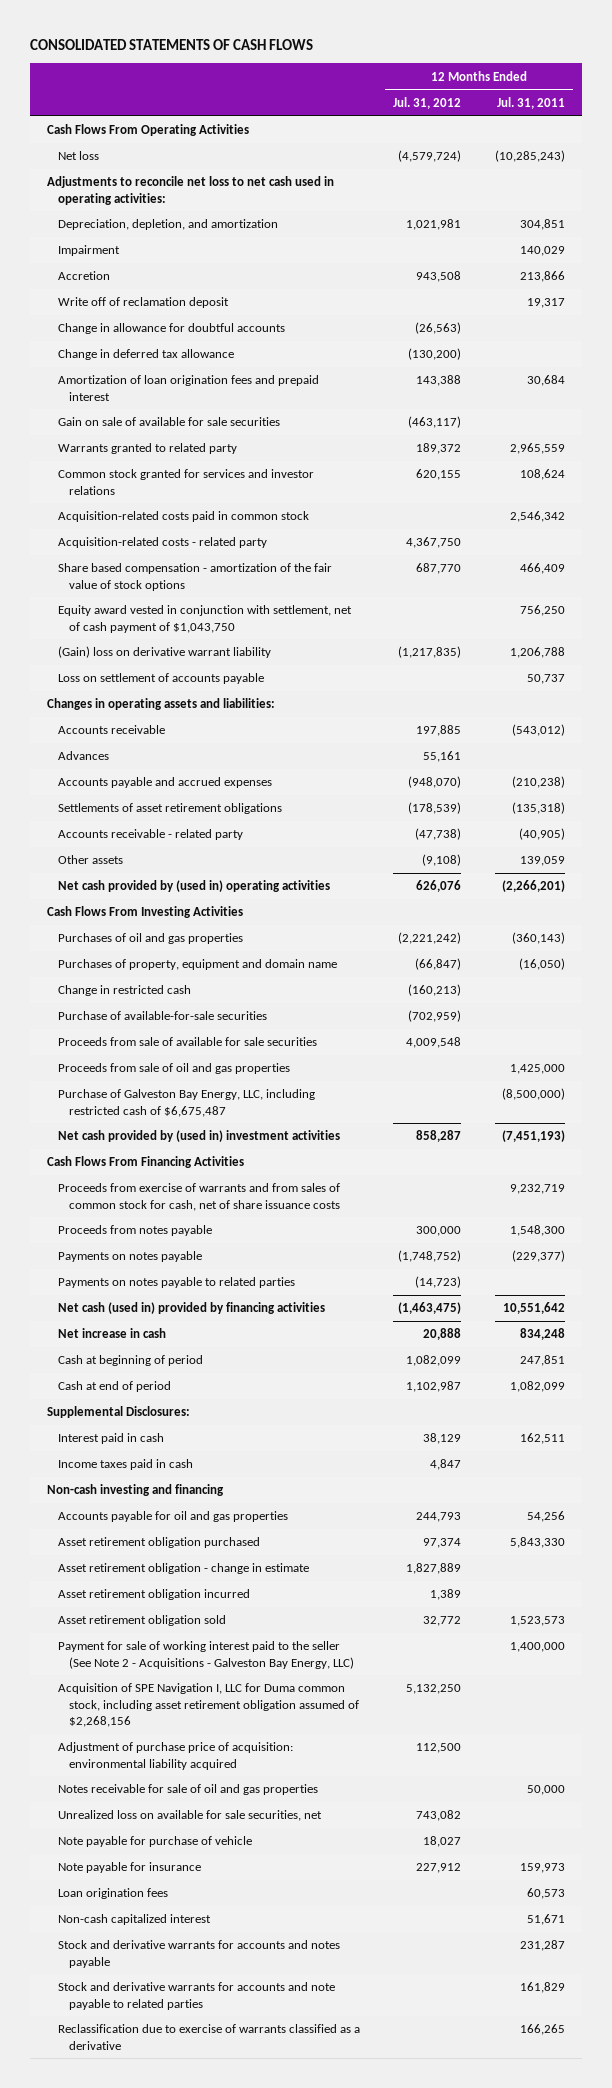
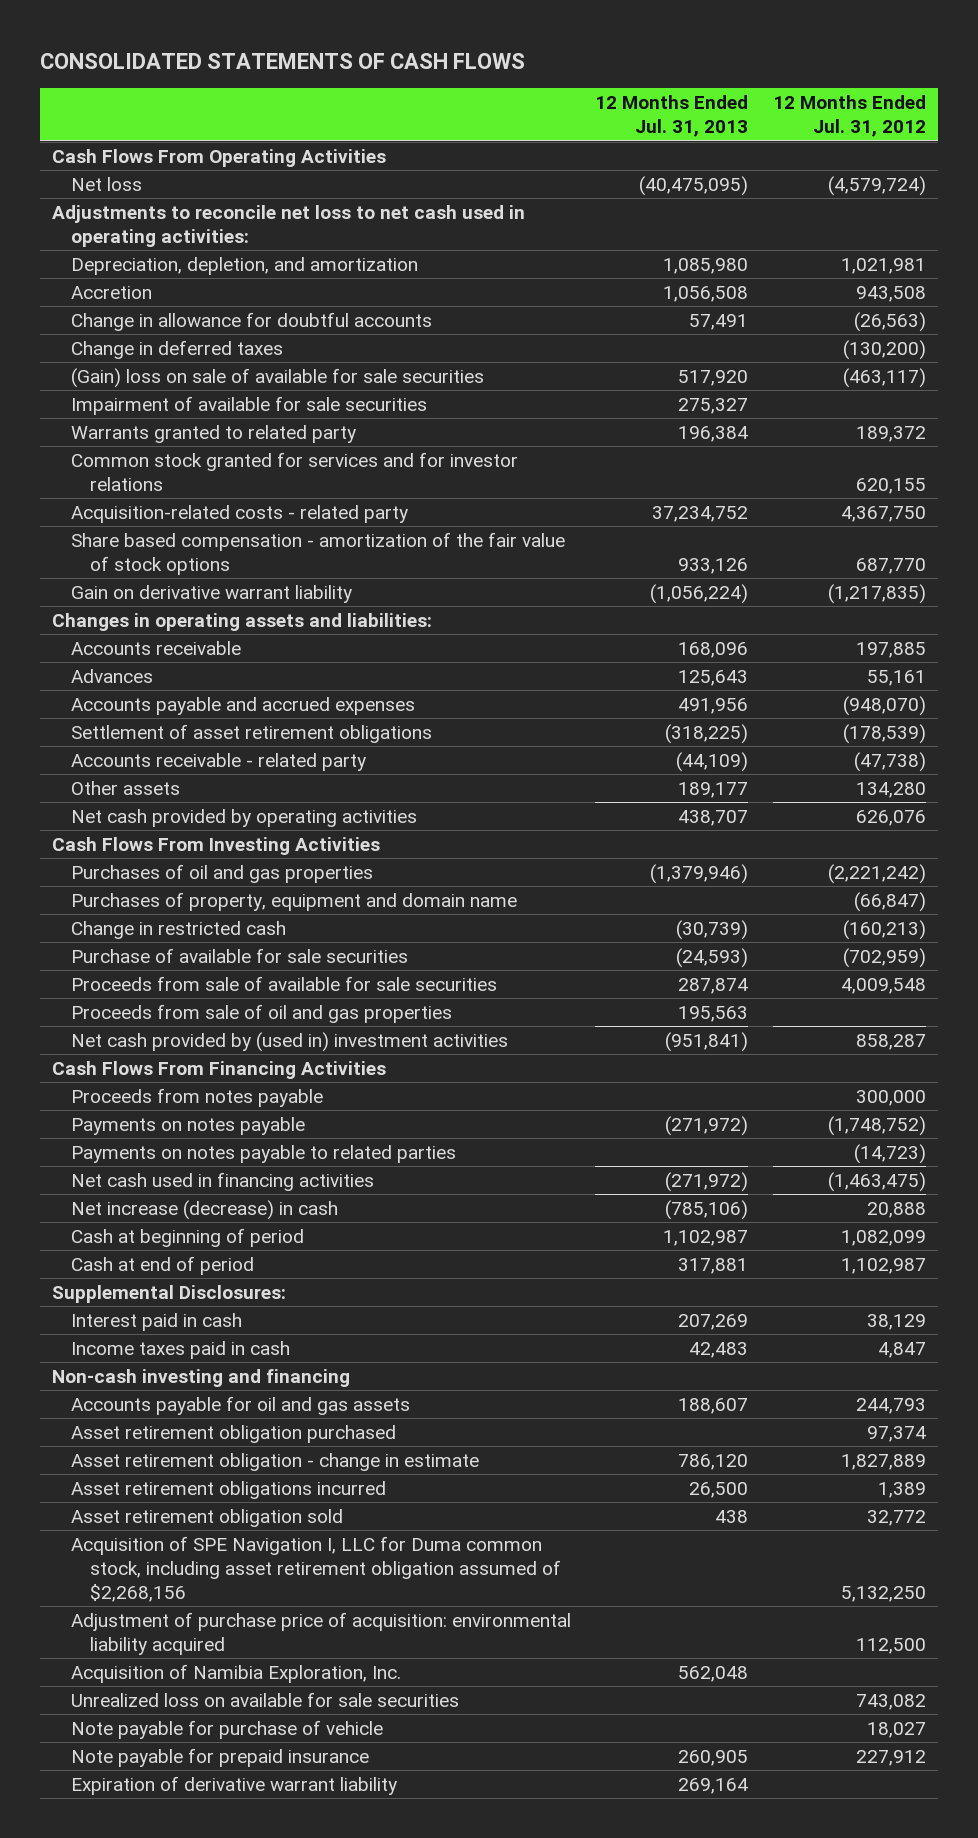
[496,97,565,110] Jul. 31, 2011 -> none
none -> [595,95,749,138] 12 Months Ended Jul. 31, 2013
[57,245,120,257] Impairment -> none
[57,297,229,309] Write off of reclamation deposit -> none
[57,375,319,401] Amortization of loan origination fees and prepaid interest -> none
[57,349,234,361] Change in deferred tax allowance -> [70,339,283,359] Change in deferred taxes
[57,417,280,427] Gain on sale of available for sale securities -> [70,367,484,388] (Gain) loss on sale of available for sale securities
none -> [70,395,427,415] Impairment of available for sale securities
[57,511,309,523] Acquisition-related costs paid in common stock -> none
[57,469,314,495] Common stock granted for services and investor relations -> [70,451,518,491] Common stock granted for services and for investor relations
[57,605,352,633] Equity award vested in conjunction with settlement, net of cash payment of $1,043,750 -> none
[57,673,264,685] Loss on settlement of accounts payable -> none
[57,646,271,659] (Gain) loss on derivative warrant liability -> [70,584,352,603] Gain on derivative warrant liability
[57,803,282,815] Settlements of asset retirement obligations -> [70,723,432,743] Settlement of asset retirement obligations
[422,854,462,867] (9,108) -> [855,781,926,798] 134,280
[57,880,330,893] Net cash provided by (used in) operating activities -> [70,808,417,827] Net cash provided by operating activities
[57,1011,267,1021] Purchase of available-for-sale securities -> [70,947,408,963] Purchase of available for sale securities
[57,1089,315,1117] Purchase of Galveston Bay Energy, LLC, including restricted cash of $6,675,487 -> none
[57,1183,340,1211] Proceeds from exercise of warrants and from sales of common stock for cash, net of share issuance costs -> none
[57,1302,325,1315] Net cash (used in) provided by financing activities -> [70,1171,374,1191] Net cash used in financing activities
[57,1328,166,1339] Net increase in cash -> [70,1199,338,1220] Net increase (decrease) in cash
[57,1511,288,1523] Accounts payable for oil and gas properties -> [70,1395,410,1415] Accounts payable for oil and gas assets
[57,1589,250,1601] Asset retirement obligation incurred -> [70,1480,386,1499] Asset retirement obligations incurred
[57,1641,354,1669] Payment for sale of working interest paid to the seller (See Note 2 - Acquisitions - Galveston Bay Energy, LLC) -> none
[57,1784,318,1796] Notes receivable for sale of oil and gas properties -> none
none -> [70,1663,401,1683] Acquisition of Namibia Exploration, Inc.
[57,1810,322,1822] Unrealized loss on available for sale securities, net -> [70,1691,459,1707] Unrealized loss on available for sale securities
[57,1888,168,1900] Loan origination fees -> none
[57,1914,211,1926] Non-cash capitalized interest -> none
[57,1940,340,1968] Stock and derivative warrants for accounts and notes payable -> none
[57,1982,335,2010] Stock and derivative warrants for accounts and note payable to related parties -> none
[57,2024,360,2050] Reclassification due to exercise of warrants classified as a derivative -> none
[57,1862,201,1874] Note payable for insurance -> [70,1747,369,1767] Note payable for prepaid insurance
none -> [70,1775,397,1795] Expiration of derivative warrant liability

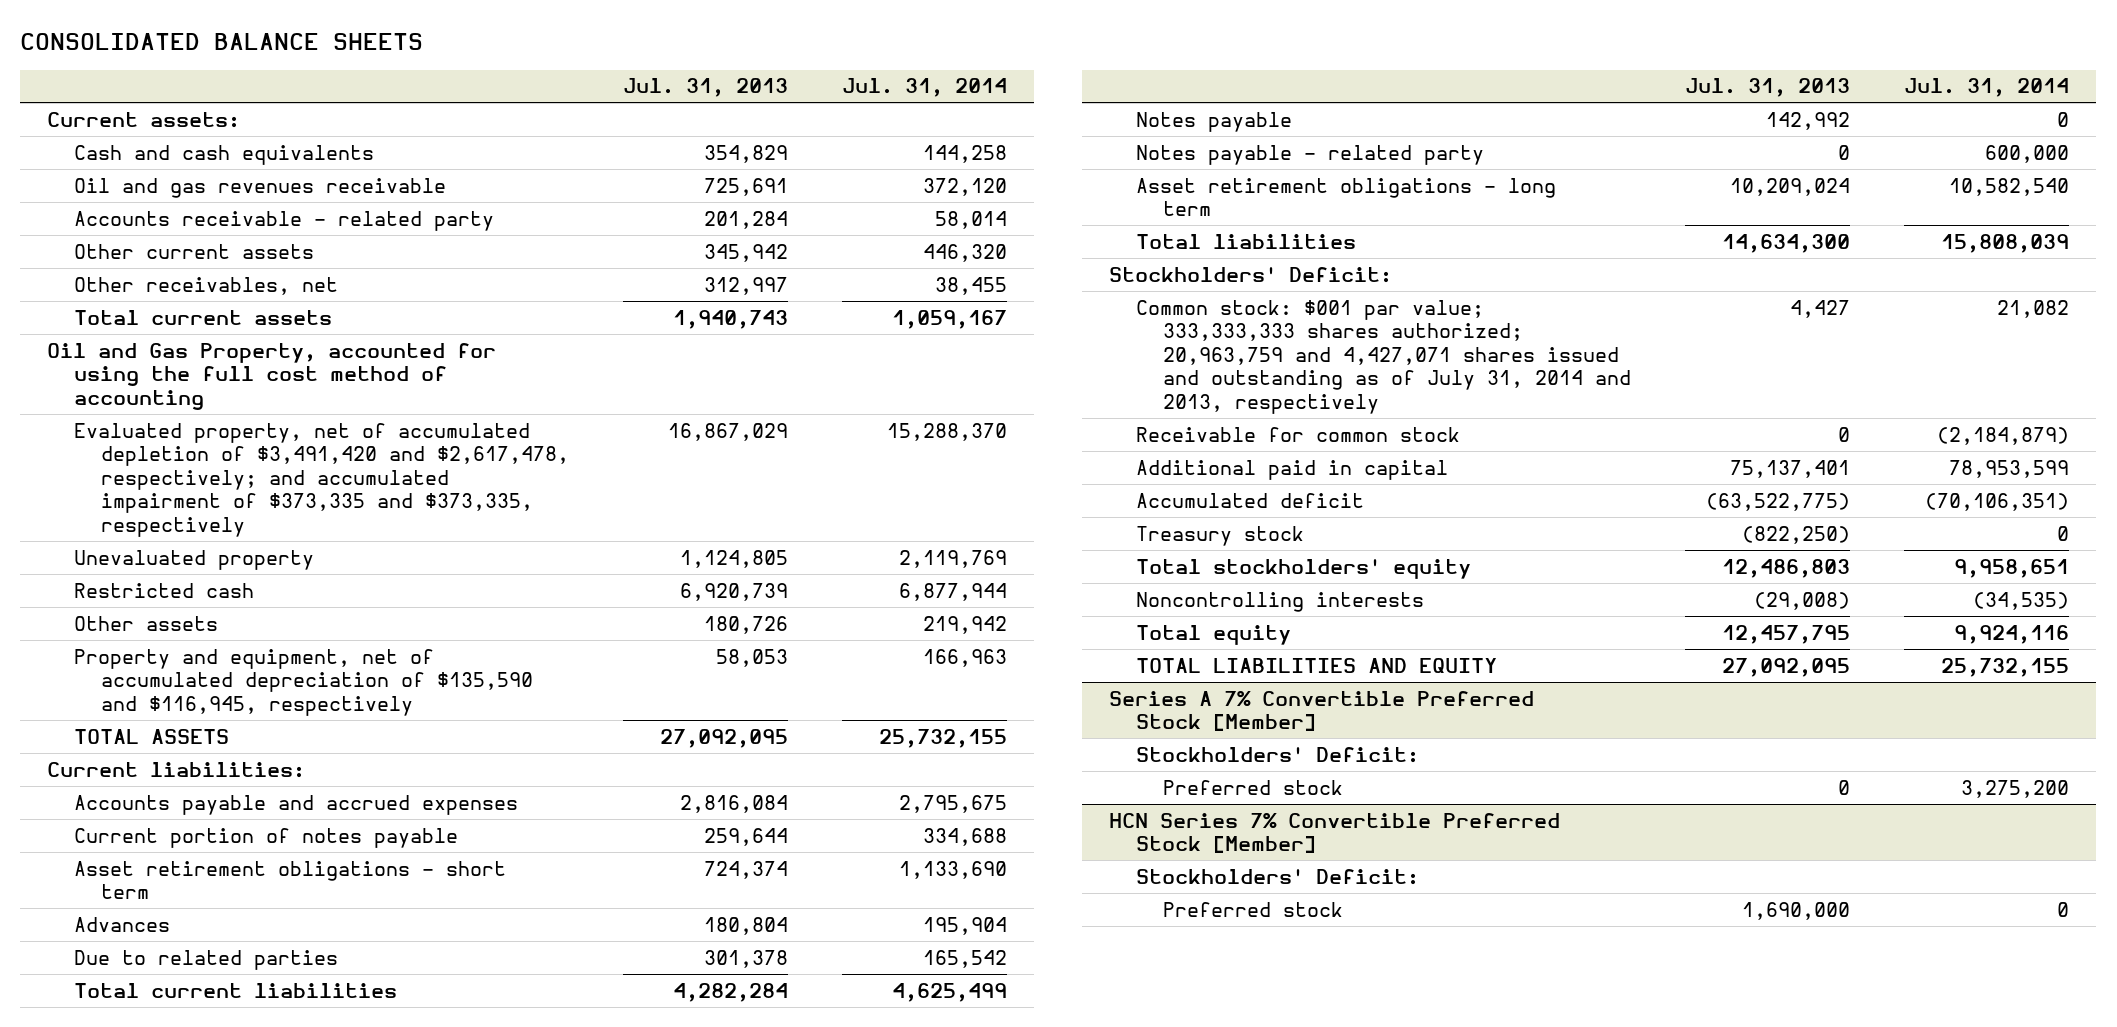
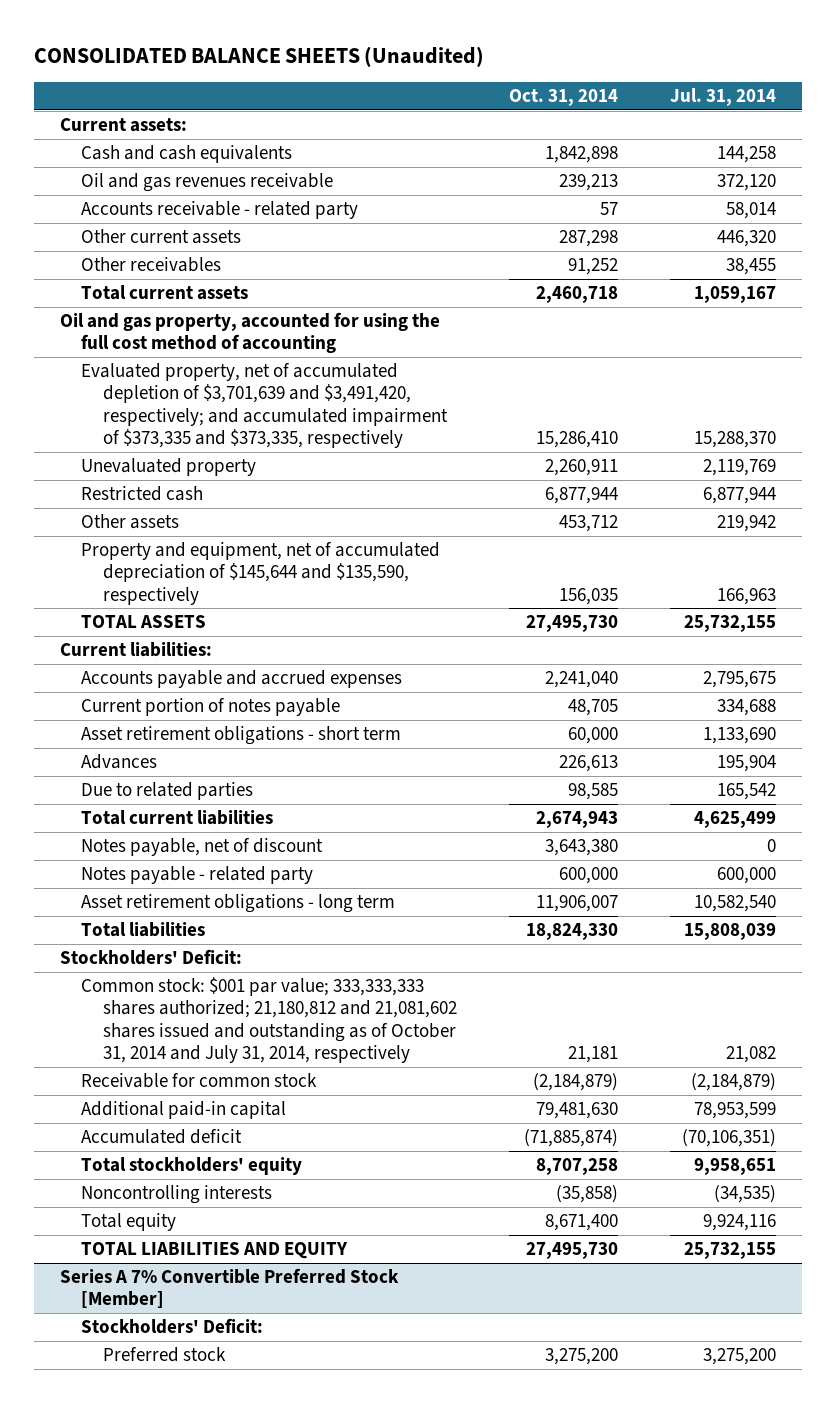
[20,33,424,51] CONSOLIDATED BALANCE SHEETS -> [33,46,484,68] CONSOLIDATED BALANCE SHEETS (Unaudited)
[623,78,789,98] Jul. 31, 2013 -> none
none -> [509,89,619,107] Oct. 31, 2014
[74,276,339,295] Other receivables, net -> [81,257,222,273] Other receivables
[47,342,497,410] Oil and Gas Property, accounted for using the full cost method of accounting -> [59,312,440,354] Oil and gas property, accounted for using the full cost method of accounting
[74,422,570,537] Evaluated property, net of accumulated depletion of $3,491,420 and $2,617,478, respectively; and accumulated impairment of $373,335 and $373,335, respectively -> [81,363,449,448] Evaluated property, net of accumulated depletion of $3,701,639 and $3,491,420, respectively; and accumulated impairment of $373,335 and $373,335, respectively
[74,648,534,716] Property and equipment, net of accumulated depreciation of $135,590 and $116,945, respectively -> [81,542,441,605] Property and equipment, net of accumulated depreciation of $145,644 and $135,590, respectively
[1136,111,1293,132] Notes payable -> [81,838,324,857] Notes payable, net of discount
[1136,299,1632,414] Common stock: $001 par value; 333,333,333 shares authorized; 20,963,759 and 4,427,071 shares issued and outstanding as of July 31, 2014 and 2013, respectively -> [81,977,458,1063] Common stock: $001 par value; 333,333,333 shares authorized; 21,180,812 and 21,081,602 shares issued and outstanding as of October 31, 2014 and July 31, 2014, respectively
[1136,459,1449,480] Additional paid in capital -> [81,1101,287,1120] Additional paid-in capital
[1136,525,1305,546] Treasury stock -> none
[1109,812,1561,854] HCN Series 7% Convertible Preferred Stock [Member] -> none
[1136,868,1420,885] Stockholders' Deficit: -> none
[1163,901,1344,917] Preferred stock -> none

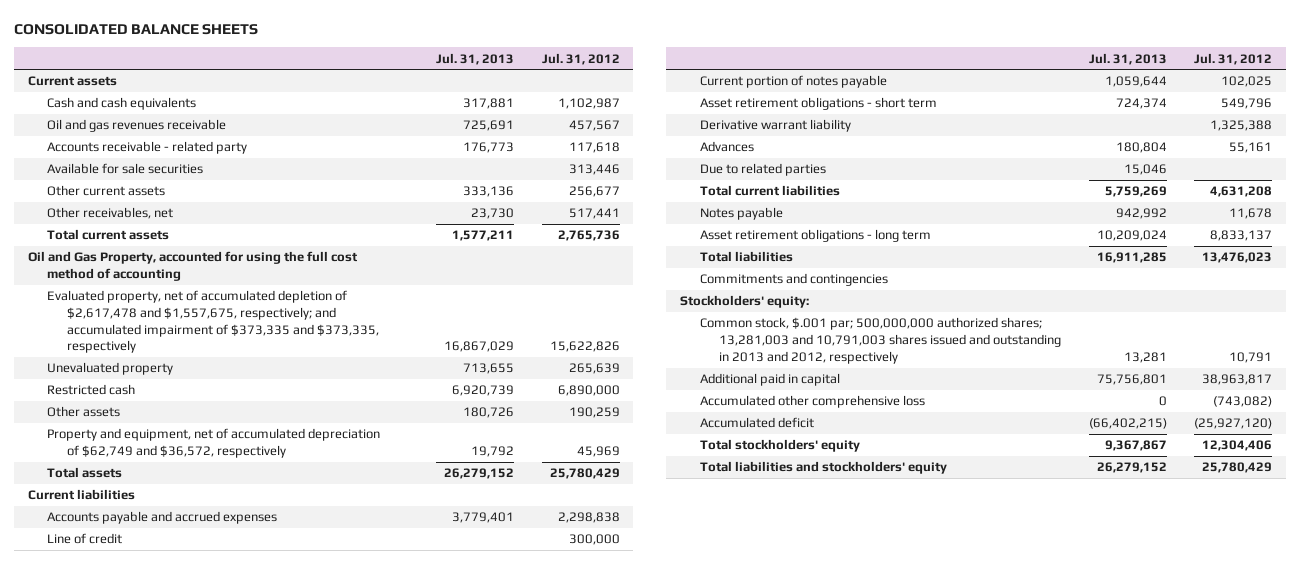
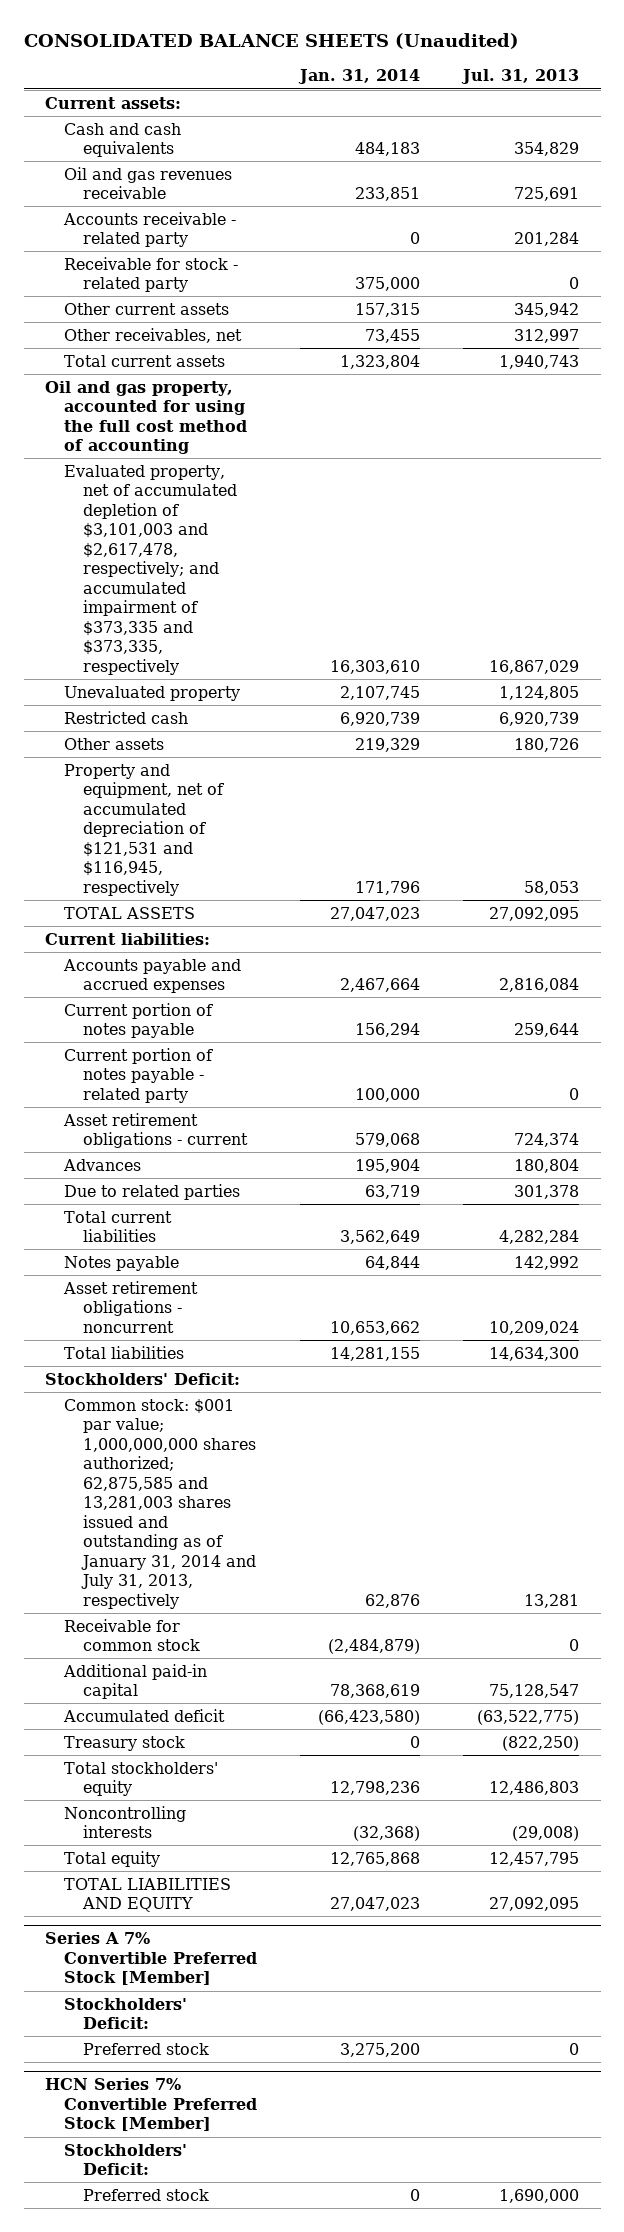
[13,24,258,36] CONSOLIDATED BALANCE SHEETS -> [23,33,519,50] CONSOLIDATED BALANCE SHEETS (Unaudited)
[541,52,620,65] Jul. 31, 2012 -> none
none -> [298,69,421,85] Jan. 31, 2014
[27,76,117,87] Current assets -> [45,96,182,109] Current assets:
[463,98,515,110] 317,881 -> [514,142,580,157] 354,829
[47,163,204,175] Available for sale securities -> none
[463,142,515,154] 176,773 -> [514,232,580,247] 201,284
none -> [63,256,238,293] Receivable for stock - related party
[463,186,515,198] 333,136 -> [514,302,580,317] 345,942
[471,208,515,220] 23,730 -> [514,328,580,343] 312,997
[452,230,515,242] 1,577,211 -> [499,354,580,369] 1,940,743
[27,251,358,282] Oil and Gas Property, accounted for using the full cost method of accounting -> [45,380,247,455] Oil and gas property, accounted for using the full cost method of accounting
[47,290,380,354] Evaluated property, net of accumulated depletion of $2,617,478 and $1,557,675, respectively; and accumulated impairment of $373,335 and $373,335, respectively -> [63,464,237,675] Evaluated property, net of accumulated depletion of $3,101,003 and $2,617,478, respectively; and accumulated impairment of $373,335 and $373,335, respectively
[463,363,515,375] 713,655 -> [499,685,580,700] 1,124,805
[47,533,123,545] Line of credit -> none
[699,119,851,133] Derivative warrant liability -> none
[47,428,381,459] Property and equipment, net of accumulated depreciation of $62,749 and $36,572, respectively -> [63,763,224,896] Property and equipment, net of accumulated depreciation of $121,531 and $116,945, respectively
[471,446,515,458] 19,792 -> [524,880,580,895] 58,053
[47,467,123,479] Total assets -> [63,906,195,919] TOTAL ASSETS
[444,468,515,480] 26,279,152 -> [489,906,580,921] 27,092,095
[27,489,135,501] Current liabilities -> [45,932,211,945] Current liabilities:
[452,512,515,524] 3,779,401 -> [499,978,580,993] 2,816,084
[1104,76,1167,88] 1,059,644 -> [514,1023,580,1038] 259,644
none -> [63,1047,213,1103] Current portion of notes payable - related party
[699,97,937,111] Asset retirement obligations - short term -> [62,1112,248,1149] Asset retirement obligations - current
[699,273,888,287] Commitments and contingencies -> none
[699,395,925,409] Accumulated other comprehensive loss -> none
[1123,164,1167,176] 15,046 -> [514,1184,580,1199] 301,378
[1104,186,1167,198] 5,759,269 -> [499,1230,580,1245] 4,282,284
[1115,208,1167,220] 942,992 -> [514,1255,580,1270] 142,992
[699,229,931,243] Asset retirement obligations - long term -> [62,1280,198,1333] Asset retirement obligations - noncurrent
[1096,252,1167,264] 16,911,285 -> [489,1346,580,1361] 14,634,300
[679,295,809,309] Stockholders' equity: -> [45,1372,241,1385] Stockholders' Deficit:
[699,317,1062,364] Common stock, $.001 par; 500,000,000 authorized shares; 13,281,003 and 10,791,003 shares issued and outstanding in 2013 and 2012, respectively -> [63,1398,256,1609] Common stock: $001 par value; 1,000,000,000 shares authorized; 62,875,585 and 13,281,003 shares issued and outstanding as of January 31, 2014 and July 31, 2013, respectively
none -> [63,1618,200,1652] Receivable for common stock
[699,373,840,387] Additional paid in capital -> [62,1663,207,1700] Additional paid-in capital
[1096,374,1167,386] 75,756,801 -> [489,1684,580,1699] 75,128,547
[1088,418,1167,430] (66,402,215) -> [477,1709,580,1725] (63,522,775)
none -> [63,1735,185,1751] Treasury stock
[1104,440,1167,452] 9,367,867 -> [489,1781,580,1796] 12,486,803
none -> [63,1805,186,1839] Noncontrolling interests
none -> [63,1850,160,1867] Total equity
[699,461,947,475] Total liabilities and stockholders' equity -> [63,1877,231,1913] TOTAL LIABILITIES AND EQUITY
[1096,462,1167,474] 26,279,152 -> [489,1897,580,1912] 27,092,095
none -> [45,1932,257,1986] Series A 7% Convertible Preferred Stock [Member]
none -> [63,1997,187,2030] Stockholders' Deficit:
none -> [82,2042,209,2055] Preferred stock
none -> [45,2078,257,2132] HCN Series 7% Convertible Preferred Stock [Member]
none -> [63,2143,187,2176] Stockholders' Deficit:
none -> [82,2188,209,2201] Preferred stock

